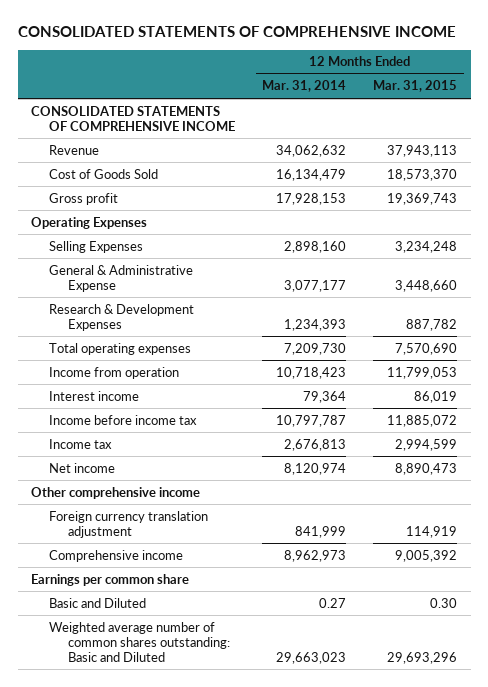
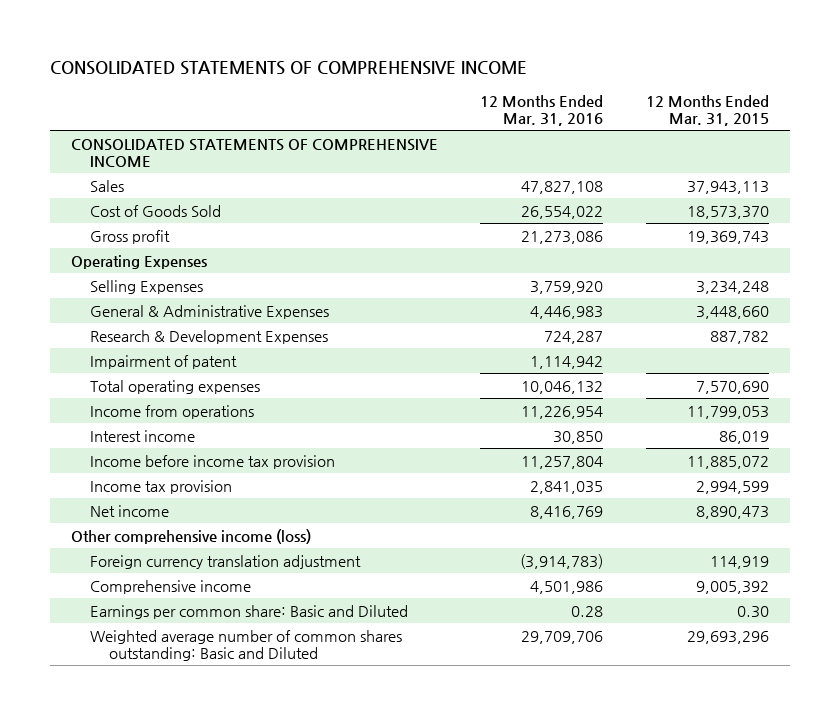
[262,80,347,93] Mar. 31, 2014 -> none
none -> [480,94,604,127] 12 Months Ended Mar. 31, 2016
[49,144,100,155] Revenue -> [90,179,125,192] Sales
[49,264,194,292] General & Administrative Expense -> [90,304,330,319] General & Administrative Expenses
none -> [90,354,238,369] Impairment of patent
[49,366,180,379] Income from operation -> [90,404,255,419] Income from operations
[49,414,198,425] Income before income tax -> [90,454,336,469] Income before income tax provision
[49,438,113,449] Income tax -> [90,479,233,494] Income tax provision
[31,486,201,499] Other comprehensive income -> [71,528,312,544] Other comprehensive income (loss)
[31,573,190,586] Earnings per common share -> none
[49,597,147,608] Basic and Diluted -> [90,604,409,619] Earnings per common share: Basic and Diluted

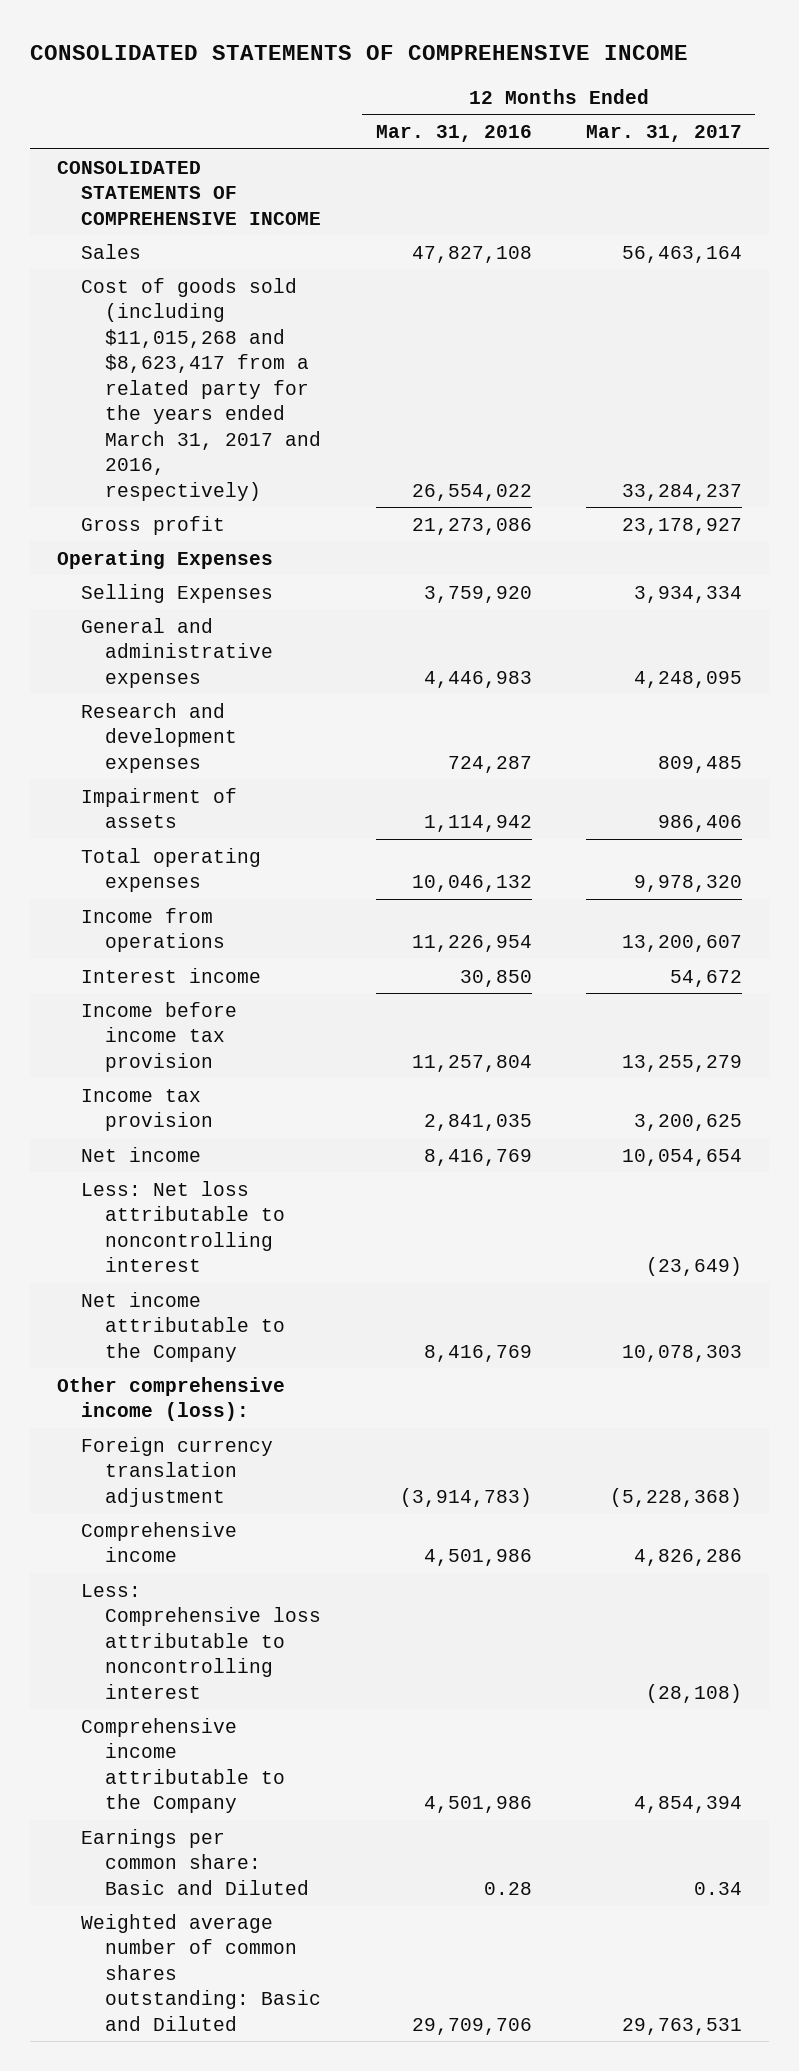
[645,94,769,127] 12 Months Ended Mar. 31, 2015 -> none
none -> [585,125,742,143] Mar. 31, 2017
[90,204,222,217] Cost of Goods Sold -> [81,277,322,501] Cost of goods sold (including $11,015,268 and $8,623,417 from a related party for the years ended March 31, 2017 and 2016, respectively)
[90,304,330,319] General & Administrative Expenses -> [81,617,274,688] General and administrative expenses
[90,329,329,344] Research & Development Expenses -> [81,702,238,773] Research and development expenses
[90,354,238,369] Impairment of patent -> [81,787,238,829] Impairment of assets
none -> [81,1180,286,1273] Less: Net loss attributable to noncontrolling interest
none -> [81,1291,286,1362] Net income attributable to the Company
[71,528,312,544] Other comprehensive income (loss) -> [56,1376,285,1422] Other comprehensive income (loss):
none -> [81,1583,322,1699] Less: Comprehensive loss attributable to noncontrolling interest
none -> [81,1717,286,1814] Comprehensive income attributable to the Company

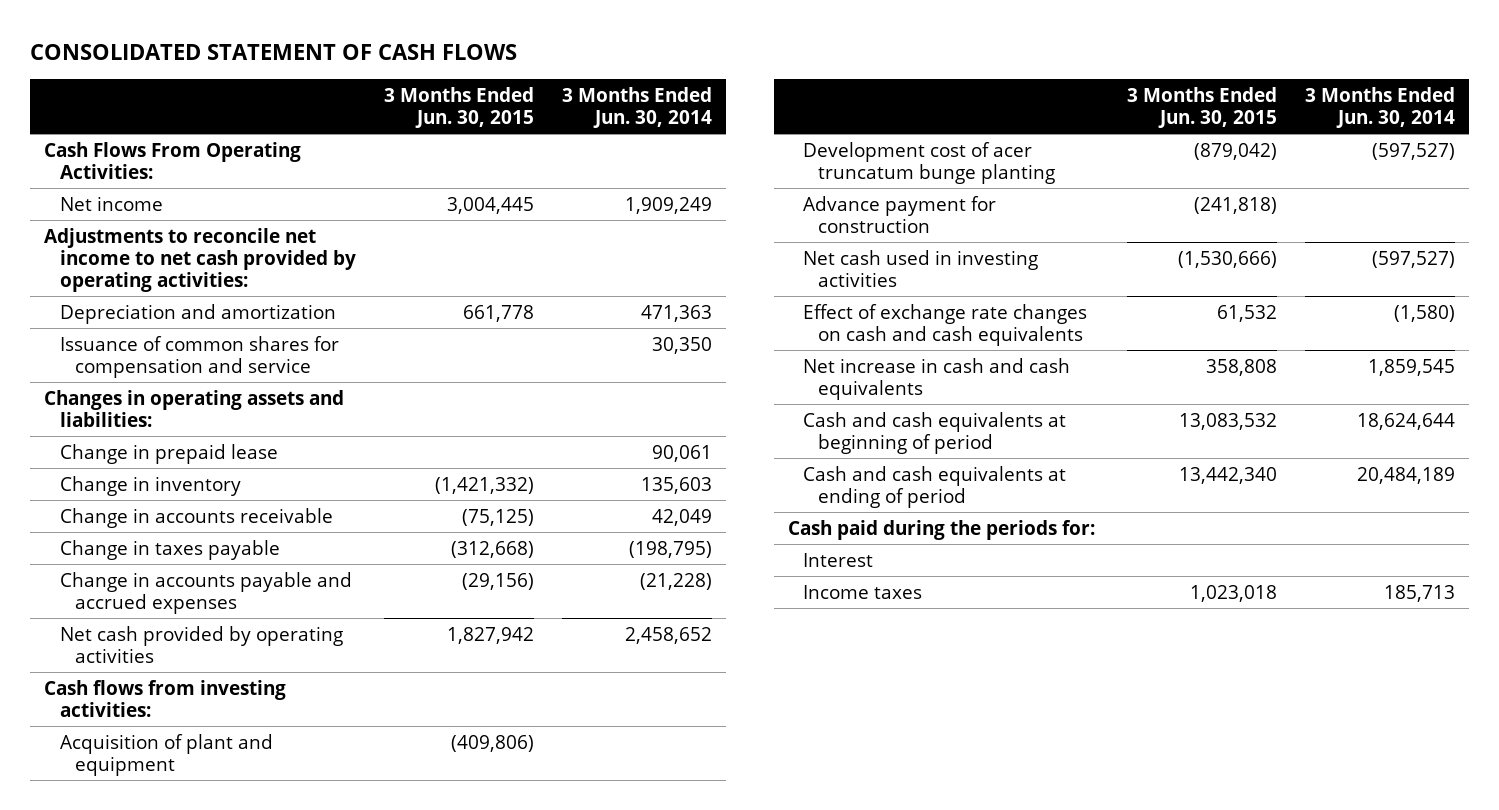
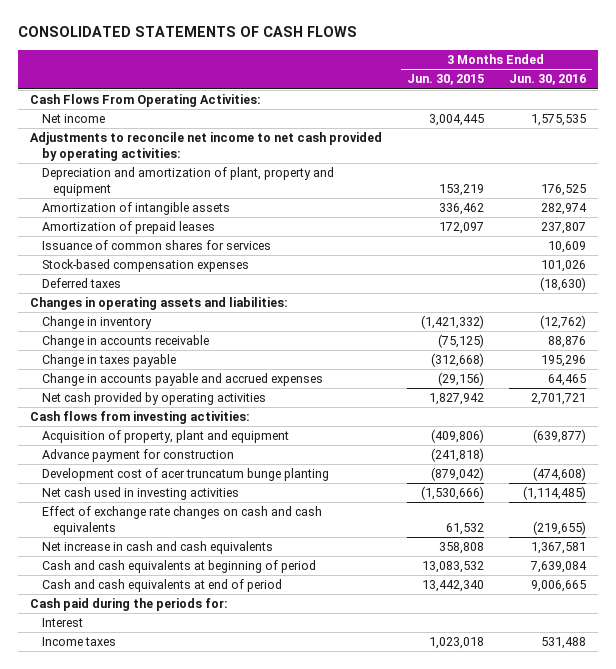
[30,44,518,61] CONSOLIDATED STATEMENT OF CASH FLOWS -> [17,26,357,38] CONSOLIDATED STATEMENTS OF CASH FLOWS
[561,87,712,129] 3 Months Ended Jun. 30, 2014 -> none
none -> [508,74,586,86] Jun. 30, 2016
[59,303,336,324] Depreciation and amortization -> none
none -> [41,167,334,196] Depreciation and amortization of plant, property and equipment
none -> [41,202,230,216] Amortization of intangible assets
none -> [41,221,215,235] Amortization of prepaid leases
[59,335,339,378] Issuance of common shares for compensation and service -> [41,240,271,251] Issuance of common shares for services
none -> [41,259,249,273] Stock-based compensation expenses
none -> [41,278,121,289] Deferred taxes
[59,443,278,464] Change in prepaid lease -> none
[59,733,273,776] Acquisition of plant and equipment -> [41,430,289,444] Acquisition of property, plant and equipment
[802,141,1056,184] Development cost of acer truncatum bunge planting -> [41,468,329,482] Development cost of acer truncatum bunge planting
[802,465,1066,508] Cash and cash equivalents at ending of period -> [41,579,282,593] Cash and cash equivalents at end of period

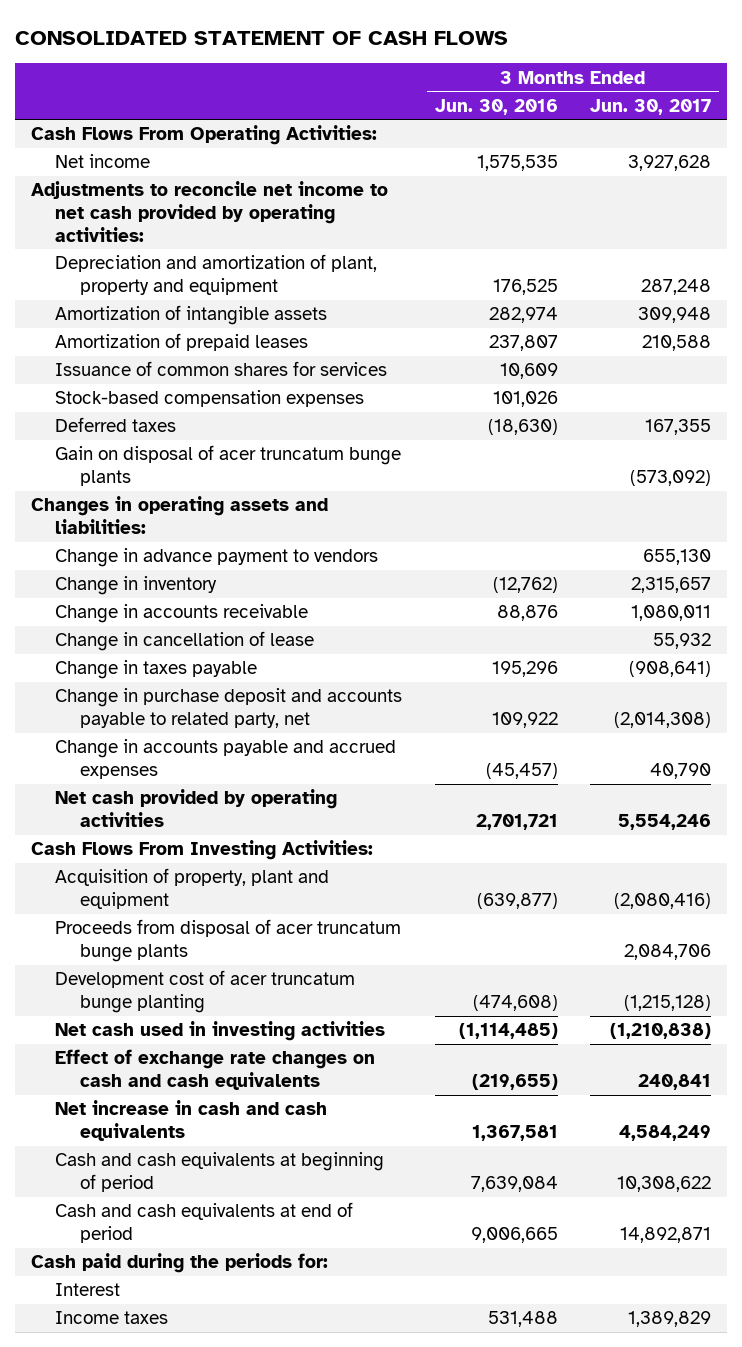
[17,26,357,38] CONSOLIDATED STATEMENTS OF CASH FLOWS -> [15,30,509,45] CONSOLIDATED STATEMENT OF CASH FLOWS
[406,74,484,86] Jun. 30, 2015 -> none
none -> [589,98,711,115] Jun. 30, 2017
none -> [55,445,402,487] Gain on disposal of acer truncatum bunge plants
none -> [55,548,379,568] Change in advance payment to vendors
none -> [55,631,315,652] Change in cancellation of lease
none -> [55,688,403,729] Change in purchase deposit and accounts payable to related party, net
[547,374,586,387] 64,465 -> [485,763,558,780] (45,457)
[30,411,251,425] Cash flows from investing activities: -> [31,840,374,861] Cash Flows From Investing Activities:
[41,449,234,463] Advance payment for construction -> none
none -> [55,919,402,963] Proceeds from disposal of acer truncatum bunge plants

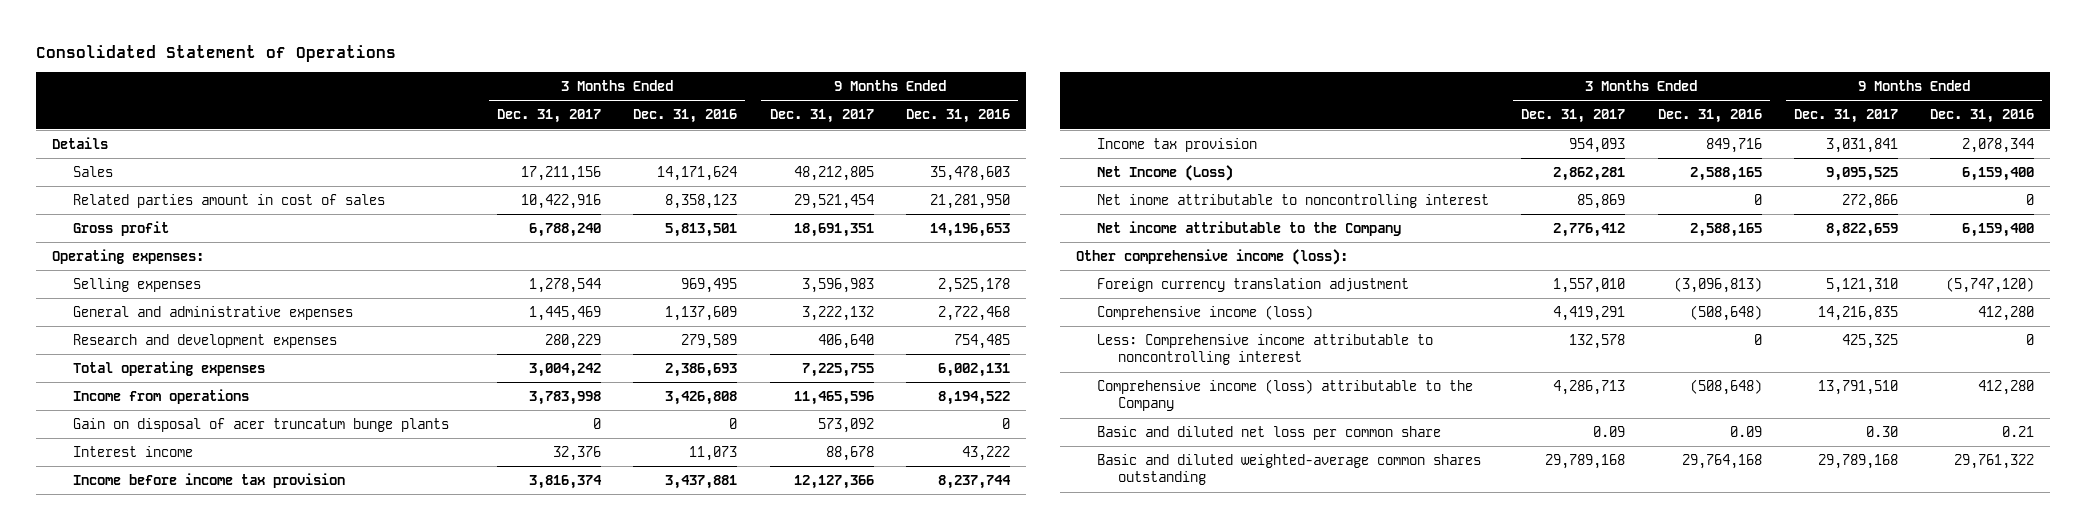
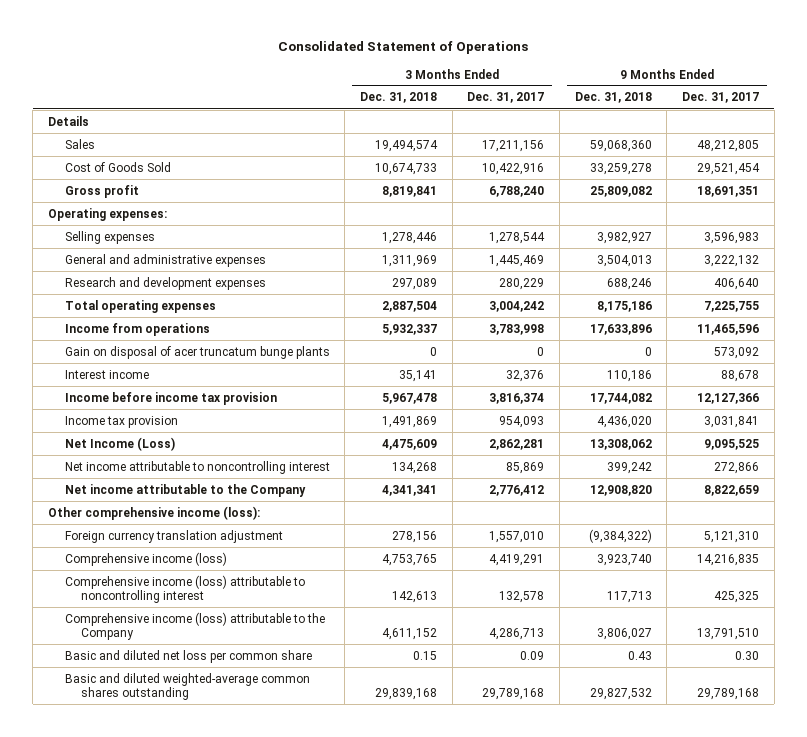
[633,109,738,124] Dec. 31, 2016 -> none
[905,109,1010,124] Dec. 31, 2016 -> none
none -> [360,92,438,104] Dec. 31, 2018
none -> [574,92,652,104] Dec. 31, 2018
[73,194,386,209] Related parties amount in cost of sales -> [64,161,171,172] Cost of Goods Sold
[1097,194,1490,209] Net inome attributable to noncontrolling interest -> [64,460,330,474] Net income attributable to noncontrolling interest
[1097,334,1434,366] Less: Comprehensive income attributable to noncontrolling interest -> [64,574,305,603] Comprehensive income (loss) attributable to noncontrolling interest

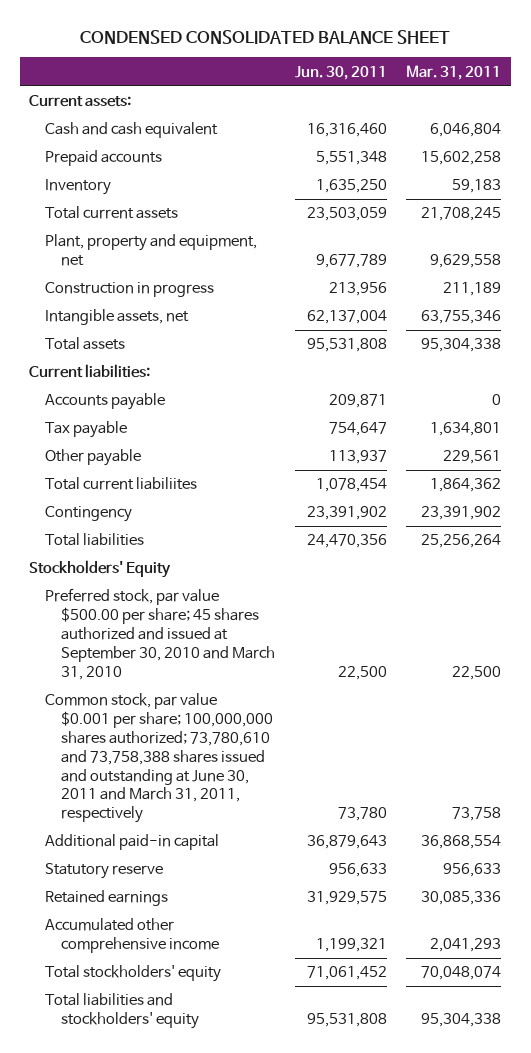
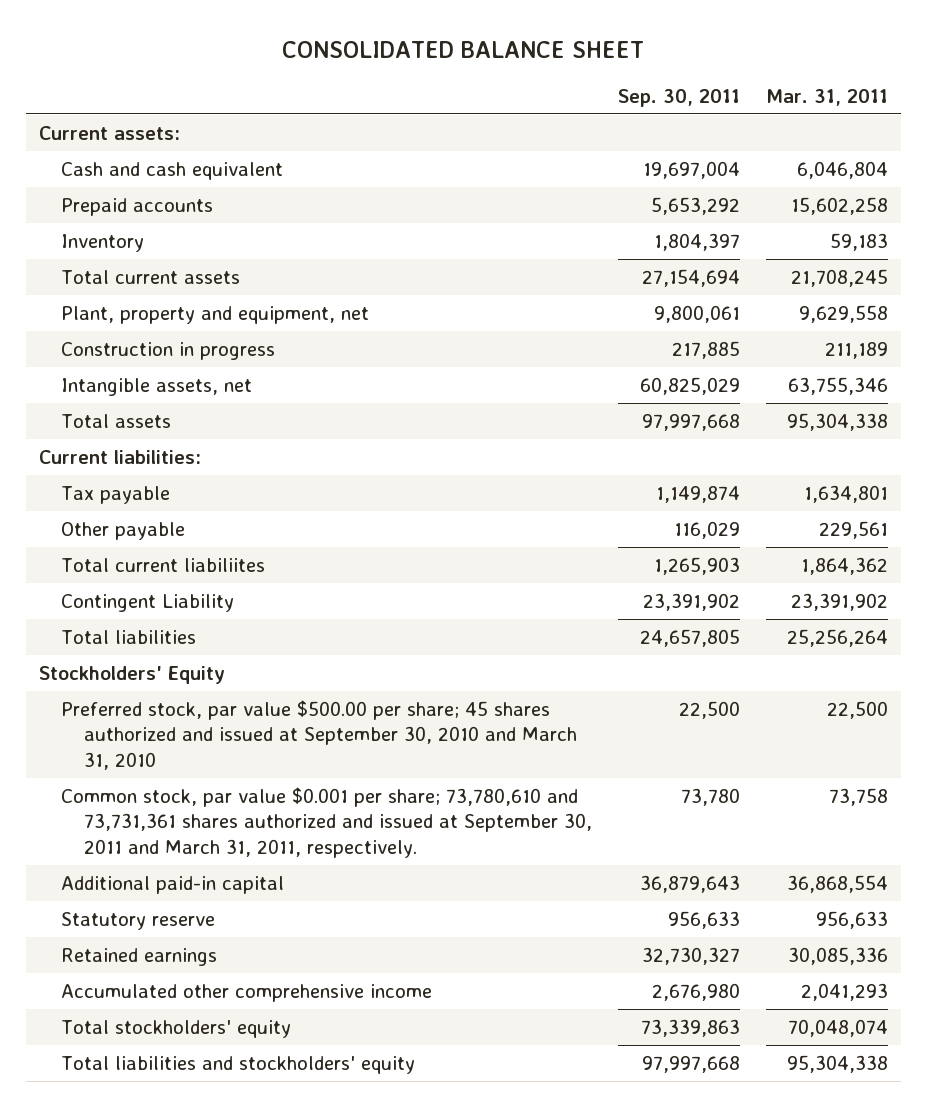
[80,29,451,44] CONDENSED CONSOLIDATED BALANCE SHEET -> [282,40,645,58] CONSOLIDATED BALANCE SHEET
[294,65,387,80] Jun. 30, 2011 -> none
none -> [617,88,740,107] Sep. 30, 2011
[45,393,166,411] Accounts payable -> none
[45,506,133,523] Contingency -> [61,593,235,612] Contingent Liability
[45,693,274,824] Common stock, par value $0.001 per share; 100,000,000 shares authorized; 73,780,610 and 73,758,388 shares issued and outstanding at June 30, 2011 and March 31, 2011, respectively -> [61,786,593,859] Common stock, par value $0.001 per share; 73,780,610 and 73,731,361 shares authorized and issued at September 30, 2011 and March 31, 2011, respectively.

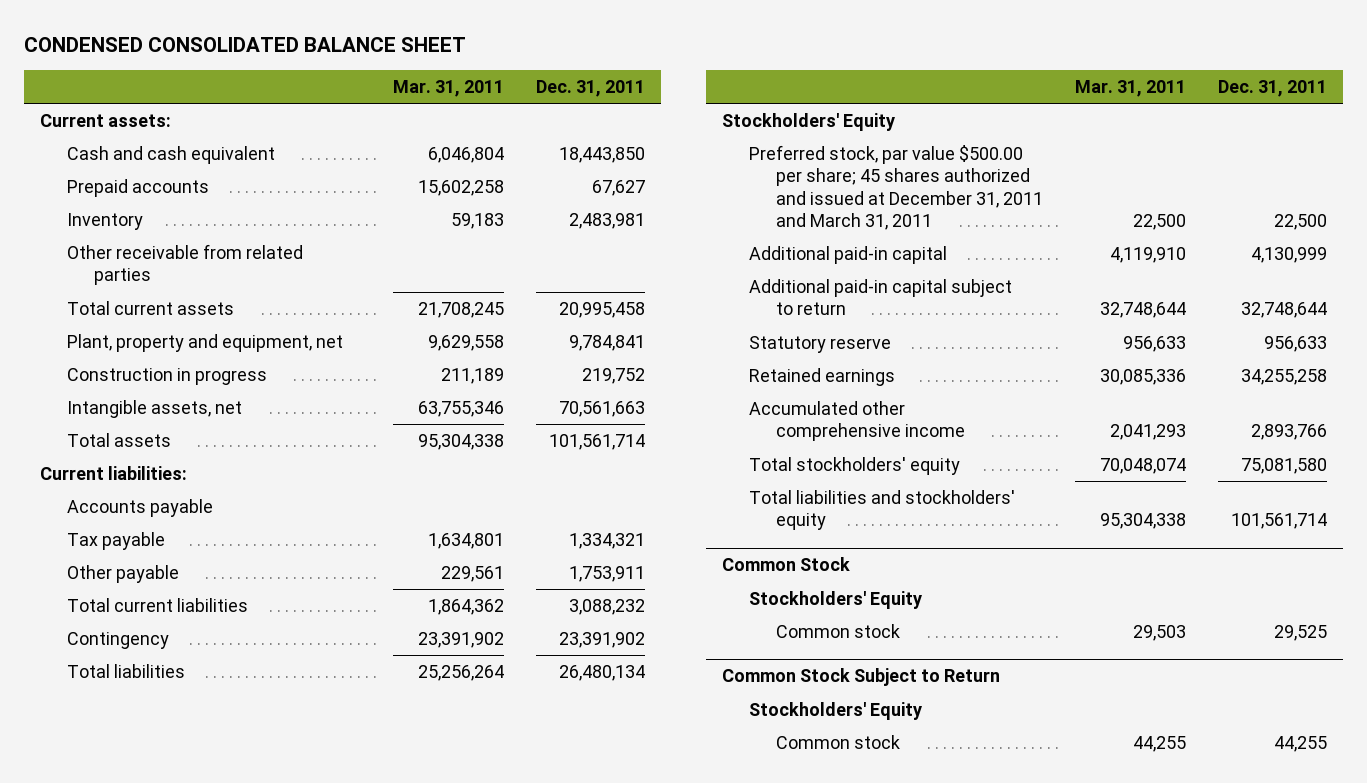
[282,40,645,58] CONSOLIDATED BALANCE SHEET -> [24,36,467,52] CONDENSED CONSOLIDATED BALANCE SHEET
[617,88,740,107] Sep. 30, 2011 -> none
none -> [536,79,646,97] Dec. 31, 2011
none -> [67,244,304,286] Other receivable from related parties
none -> [67,499,214,518] Accounts payable
[61,557,266,572] Total current liabiliites -> [67,598,249,613] Total current liabilities
[61,593,235,612] Contingent Liability -> [67,632,170,650] Contingency
[61,786,593,859] Common stock, par value $0.001 per share; 73,780,610 and 73,731,361 shares authorized and issued at September 30, 2011 and March 31, 2011, respectively. -> none
[61,699,578,771] Preferred stock, par value $500.00 per share; 45 shares authorized and issued at September 30, 2010 and March 31, 2010 -> [748,145,1043,231] Preferred stock, par value $500.00 per share; 45 shares authorized and issued at December 31, 2011 and March 31, 2011
[786,874,888,893] 36,868,554 -> [1109,247,1186,264] 4,119,910
none -> [748,279,1012,316] Additional paid-in capital subject to return
none -> [721,557,850,572] Common Stock
none -> [748,591,922,610] Stockholders' Equity
none -> [775,624,900,639] Common stock
none -> [721,668,1000,687] Common Stock Subject to Return
none -> [748,702,922,721] Stockholders' Equity
none -> [775,735,900,750] Common stock

